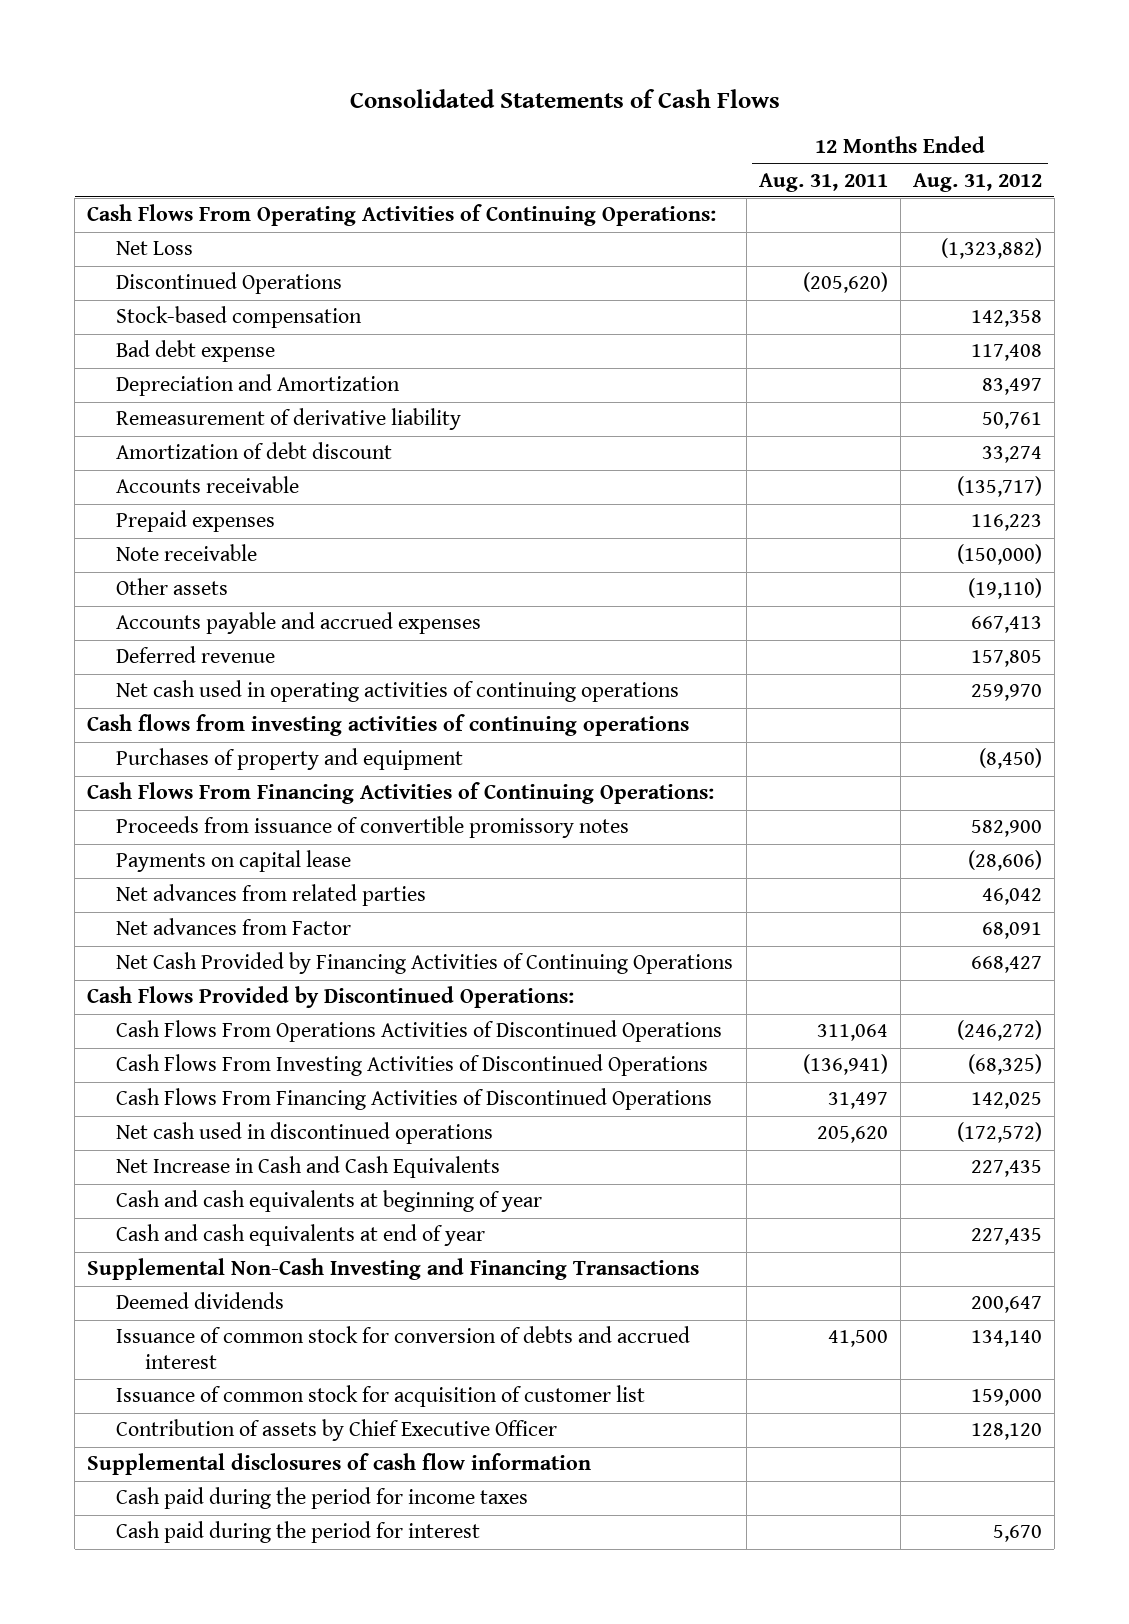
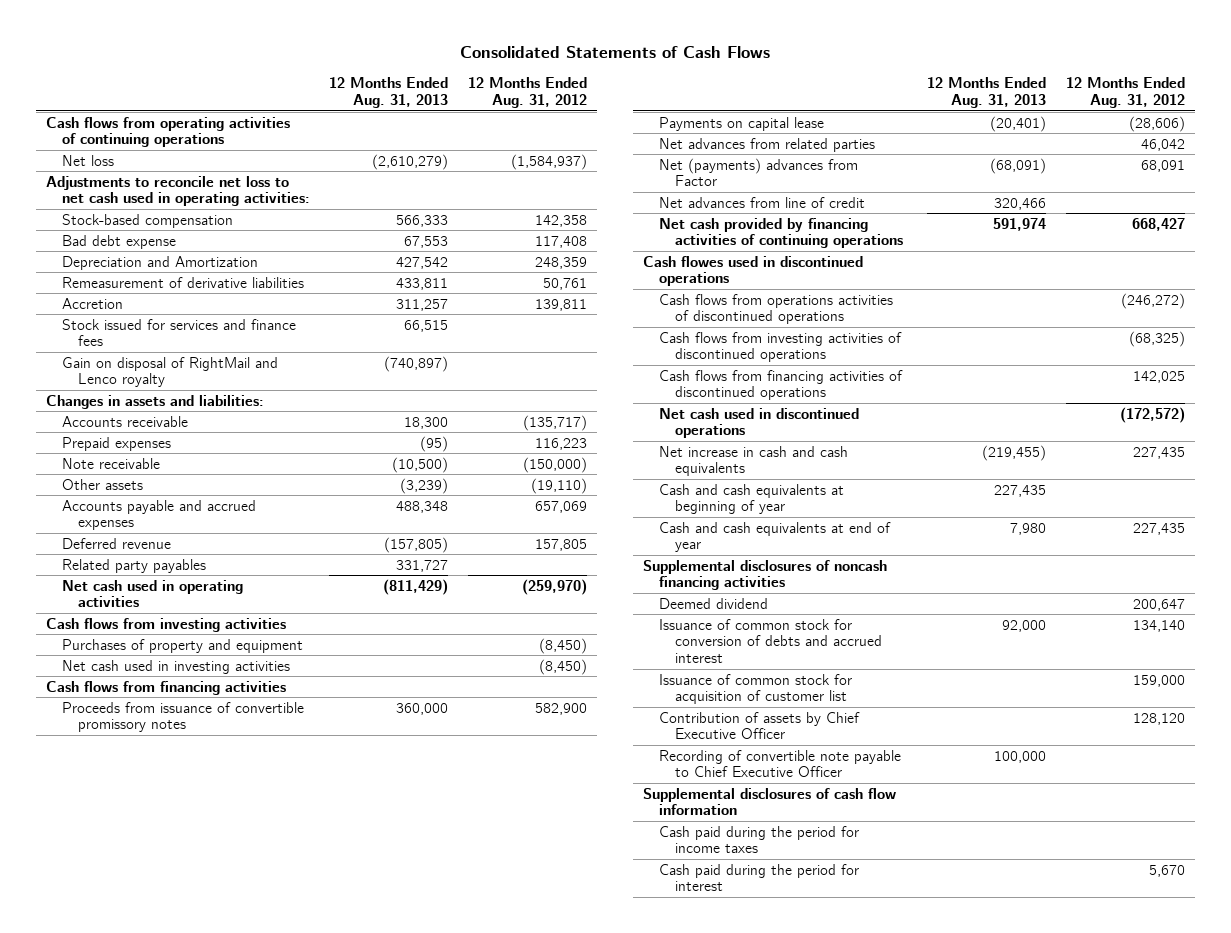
[758,172,888,192] Aug. 31, 2011 -> none
none -> [329,77,449,109] 12 Months Ended Aug. 31, 2013
[116,272,343,295] Discontinued Operations -> none
[87,204,717,227] Cash Flows From Operating Activities of Continuing Operations: -> [45,116,290,148] Cash flows from operating activities of continuing operations
[116,241,194,256] Net Loss -> [61,154,114,166] Net loss
[940,238,1042,260] (1,323,882) -> [511,153,588,170] (1,584,937)
none -> [45,175,310,207] Adjustments to reconcile net loss to net cash used in operating activities:
[116,442,393,460] Amortization of debt discount -> none
[981,378,1042,396] 83,497 -> [535,256,588,269] 248,359
[116,408,462,431] Remeasurement of derivative liability -> [61,276,304,288] Remeasurement of derivative liabilities
none -> [61,297,123,309] Accretion
none -> [61,318,296,347] Stock issued for services and finance fees
none -> [61,356,278,388] Gain on disposal of RightMail and Lenco royalty
none -> [45,394,264,409] Changes in assets and liabilities:
[970,616,1042,634] 667,413 -> [535,500,588,513] 657,069
none -> [61,558,206,573] Related party payables
[116,680,680,703] Net cash used in operating activities of continuing operations -> [61,579,243,608] Net cash used in operating activities
[970,684,1042,702] 259,970 -> [522,578,588,595] (259,970)
[87,714,690,737] Cash flows from investing activities of continuing operations -> [45,617,286,632] Cash flows from investing activities
none -> [61,659,290,674] Net cash used in investing activities
[87,782,715,805] Cash Flows From Financing Activities of Continuing Operations: -> [45,680,286,695] Cash flows from financing activities
[116,918,352,936] Net advances from Factor -> [659,157,859,187] Net (payments) advances from Factor
none -> [659,196,866,208] Net advances from line of credit
[116,952,734,975] Net Cash Provided by Financing Activities of Continuing Operations -> [659,217,904,249] Net cash provided by financing activities of continuing operations
[87,986,575,1009] Cash Flows Provided by Discontinued Operations: -> [643,255,864,287] Cash flowes used in discontinued operations
[116,1020,723,1043] Cash Flows From Operations Activities of Discontinued Operations -> [659,293,894,325] Cash flows from operations activities of discontinued operations
[116,1054,709,1077] Cash Flows From Investing Activities of Discontinued Operations -> [659,331,903,363] Cash flows from investing activities of discontinued operations
[116,1088,713,1111] Cash Flows From Financing Activities of Discontinued Operations -> [659,369,904,401] Cash flows from financing activities of discontinued operations
[116,1156,501,1179] Net Increase in Cash and Cash Equivalents -> [659,445,849,477] Net increase in cash and cash equivalents
[87,1258,700,1281] Supplemental Non-Cash Investing and Financing Transactions -> [643,559,888,591] Supplemental disclosures of noncash financing activities
[116,1292,285,1310] Deemed dividends -> [659,597,769,609] Deemed dividend
none -> [659,749,902,778] Recording of convertible note payable to Chief Executive Officer

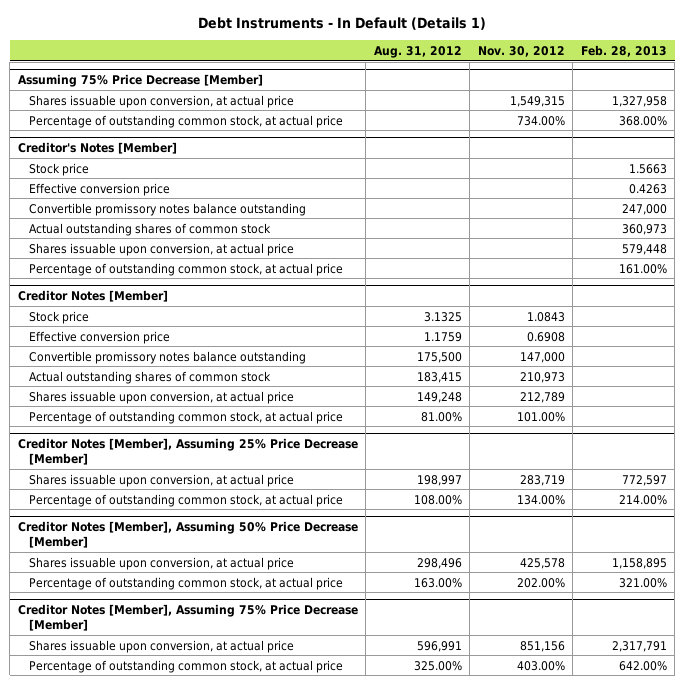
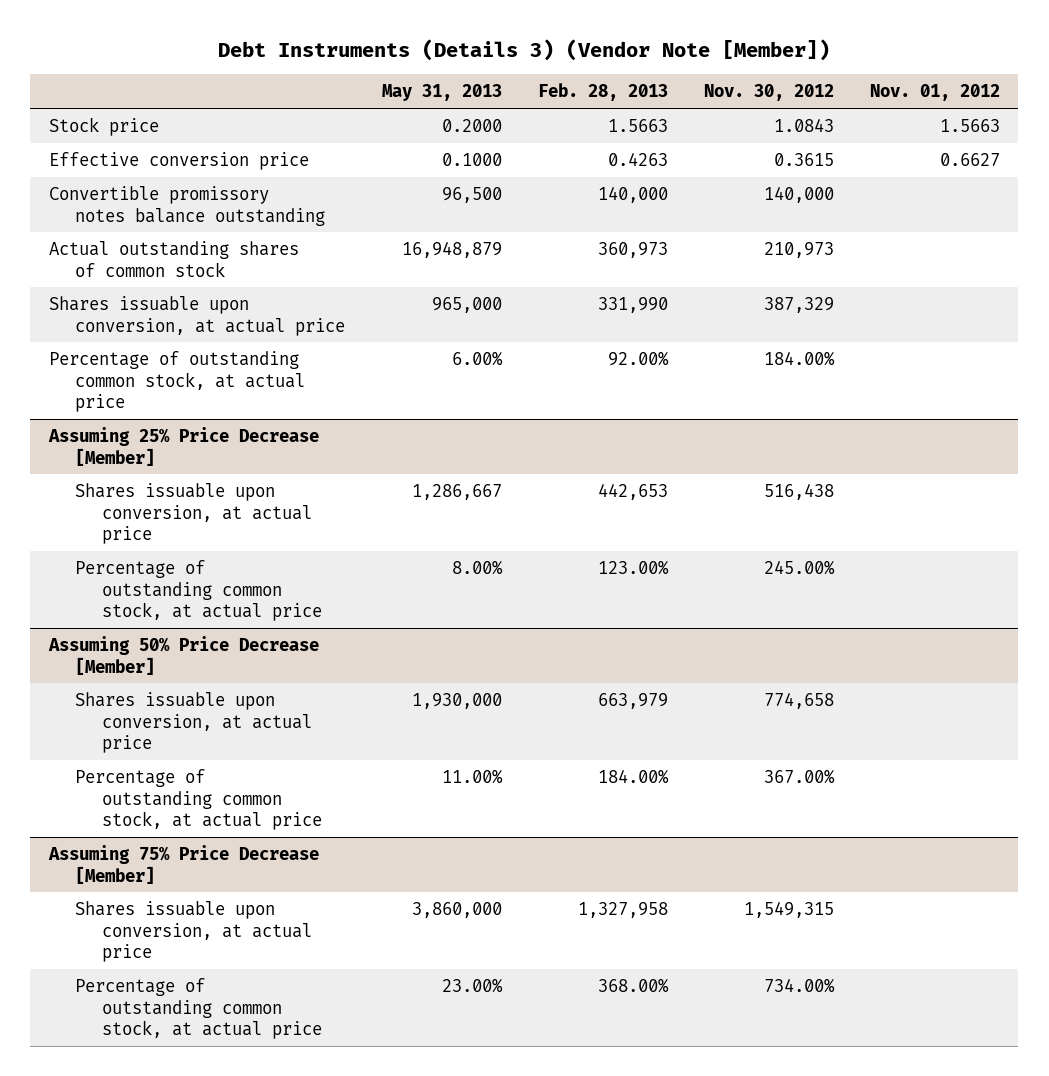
[198,17,487,31] Debt Instruments - In Default (Details 1) -> [218,39,831,62] Debt Instruments (Details 3) (Vendor Note [Member])
[373,45,462,58] Aug. 31, 2012 -> none
none -> [381,84,502,102] May 31, 2013
none -> [870,84,1001,102] Nov. 01, 2012
none -> [48,116,159,136] Stock price
none -> [48,151,309,170] Effective conversion price
none -> [48,185,326,226] Convertible promissory notes balance outstanding
none -> [48,240,299,277] Actual outstanding shares of common stock
none -> [48,295,346,336] Shares issuable upon conversion, at actual price
none -> [48,350,306,413] Percentage of outstanding common stock, at actual price
none -> [47,426,319,466] Assuming 25% Price Decrease [Member]
none -> [75,482,313,545] Shares issuable upon conversion, at actual price
none -> [75,559,323,622] Percentage of outstanding common stock, at actual price
none -> [47,635,319,675] Assuming 50% Price Decrease [Member]
none -> [75,691,313,754] Shares issuable upon conversion, at actual price
none -> [75,768,323,831] Percentage of outstanding common stock, at actual price
[17,142,177,155] Creditor's Notes [Member] -> none
[29,162,90,176] Stock price -> none
[29,182,171,196] Effective conversion price -> none
[29,202,307,216] Convertible promissory notes balance outstanding -> none
[29,222,272,236] Actual outstanding shares of common stock -> none
[29,242,295,256] Shares issuable upon conversion, at actual price -> none
[29,262,344,276] Percentage of outstanding common stock, at actual price -> none
[17,290,168,303] Creditor Notes [Member] -> none
[29,310,90,324] Stock price -> none
[29,330,171,344] Effective conversion price -> none
[29,350,307,364] Convertible promissory notes balance outstanding -> none
[29,370,272,384] Actual outstanding shares of common stock -> none
[29,390,295,404] Shares issuable upon conversion, at actual price -> none
[29,410,344,424] Percentage of outstanding common stock, at actual price -> none
[17,438,358,466] Creditor Notes [Member], Assuming 25% Price Decrease [Member] -> none
[29,473,295,487] Shares issuable upon conversion, at actual price -> none
[29,493,344,507] Percentage of outstanding common stock, at actual price -> none
[17,521,358,549] Creditor Notes [Member], Assuming 50% Price Decrease [Member] -> none
[29,556,295,570] Shares issuable upon conversion, at actual price -> none
[29,576,344,590] Percentage of outstanding common stock, at actual price -> none
[17,604,358,632] Creditor Notes [Member], Assuming 75% Price Decrease [Member] -> none
[29,639,295,653] Shares issuable upon conversion, at actual price -> none
[29,659,344,673] Percentage of outstanding common stock, at actual price -> none

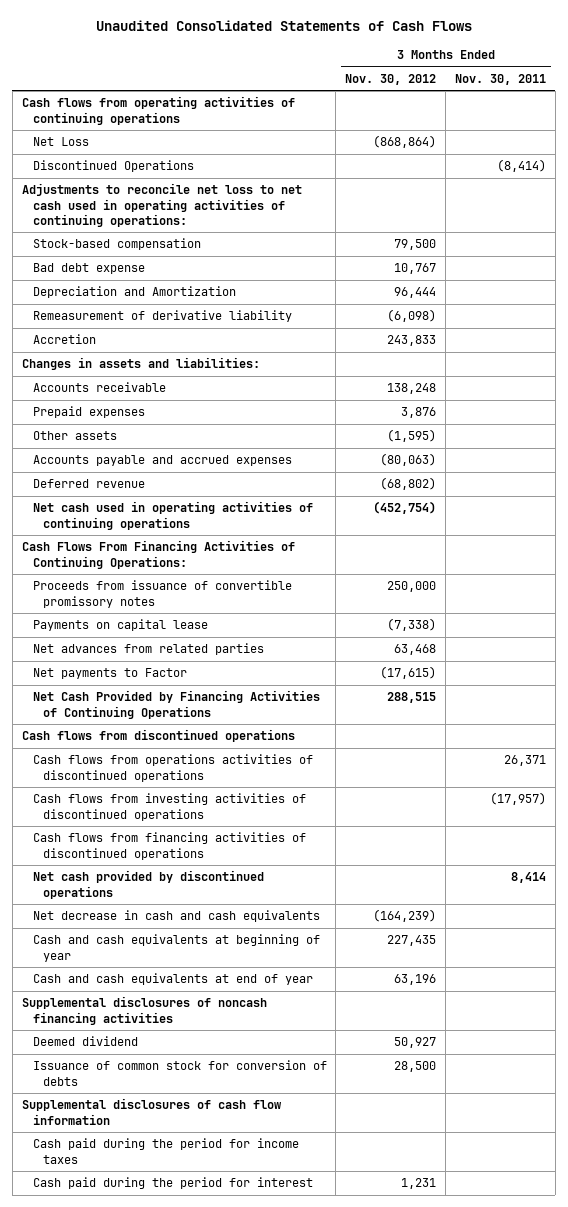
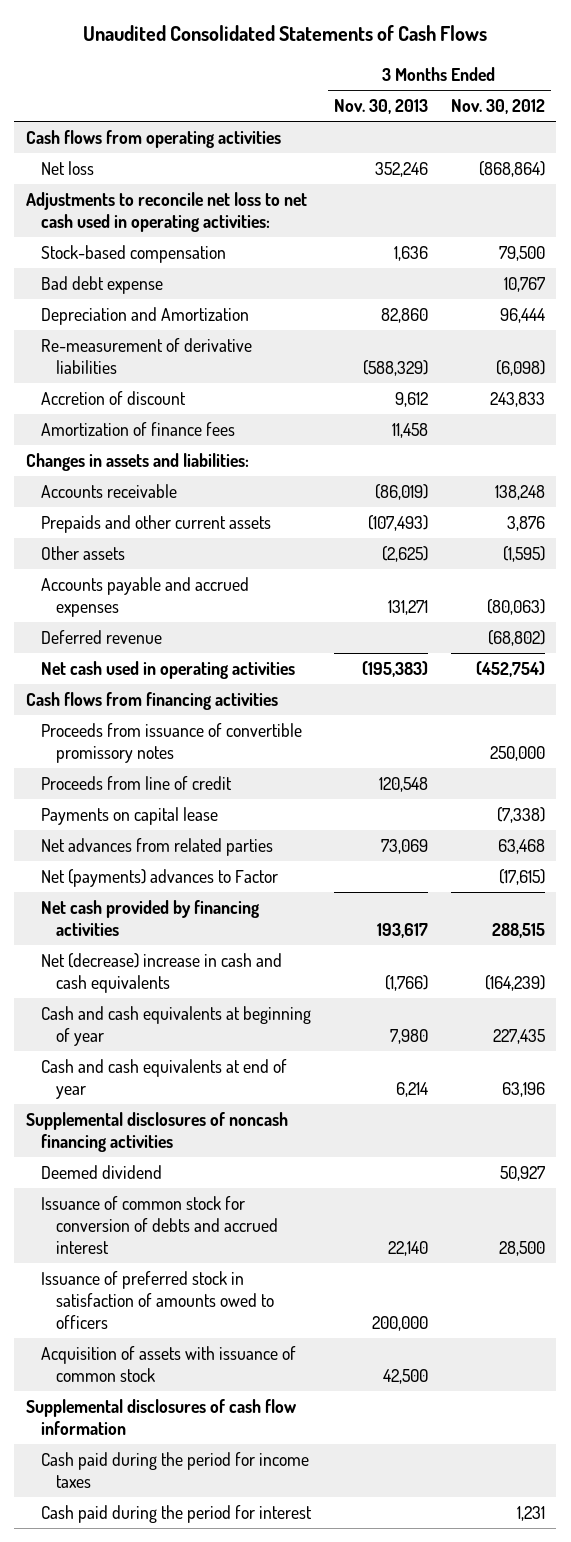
[454,74,546,86] Nov. 30, 2011 -> none
none -> [333,99,428,115] Nov. 30, 2013
[32,160,194,173] Discontinued Operations -> none
[21,96,295,125] Cash flows from operating activities of continuing operations -> [25,130,281,149] Cash flows from operating activities
[32,137,89,147] Net Loss -> [40,161,94,176] Net loss
[21,183,302,228] Adjustments to reconcile net loss to net cash used in operating activities of continuing operations: -> [25,192,307,232] Adjustments to reconcile net loss to net cash used in operating activities:
[32,310,292,323] Remeasurement of derivative liability -> [40,338,252,374] Re-measurement of derivative liabilities
[32,334,96,345] Accretion -> [40,391,186,406] Accretion of discount
none -> [40,422,235,437] Amortization of finance fees
[32,406,145,419] Prepaid expenses -> [40,515,271,534] Prepaids and other current assets
[32,501,313,530] Net cash used in operating activities of continuing operations -> [40,661,295,680] Net cash used in operating activities
[21,540,295,569] Cash Flows From Financing Activities of Continuing Operations: -> [25,692,278,711] Cash flows from financing activities
none -> [40,776,232,791] Proceeds from line of credit
[21,729,295,743] Cash flows from discontinued operations -> none
[32,754,313,782] Cash flows from operations activities of discontinued operations -> none
[32,793,306,821] Cash flows from investing activities of discontinued operations -> none
[32,832,306,860] Cash flows from financing activities of discontinued operations -> none
[32,870,264,899] Net cash provided by discontinued operations -> none
[32,668,187,680] Net payments to Factor -> [40,869,278,888] Net (payments) advances to Factor
[32,690,320,719] Net Cash Provided by Financing Activities of Continuing Operations -> [40,900,259,936] Net cash provided by financing activities
[32,910,320,923] Net decrease in cash and cash equivalents -> [40,953,282,993] Net (decrease) increase in cash and cash equivalents
[32,1060,327,1086] Issuance of common stock for conversion of debts -> [40,1196,279,1254] Issuance of common stock for conversion of debts and accrued interest
none -> [40,1271,275,1329] Issuance of preferred stock in satisfaction of amounts owed to officers
none -> [40,1346,296,1382] Acquisition of assets with issuance of common stock

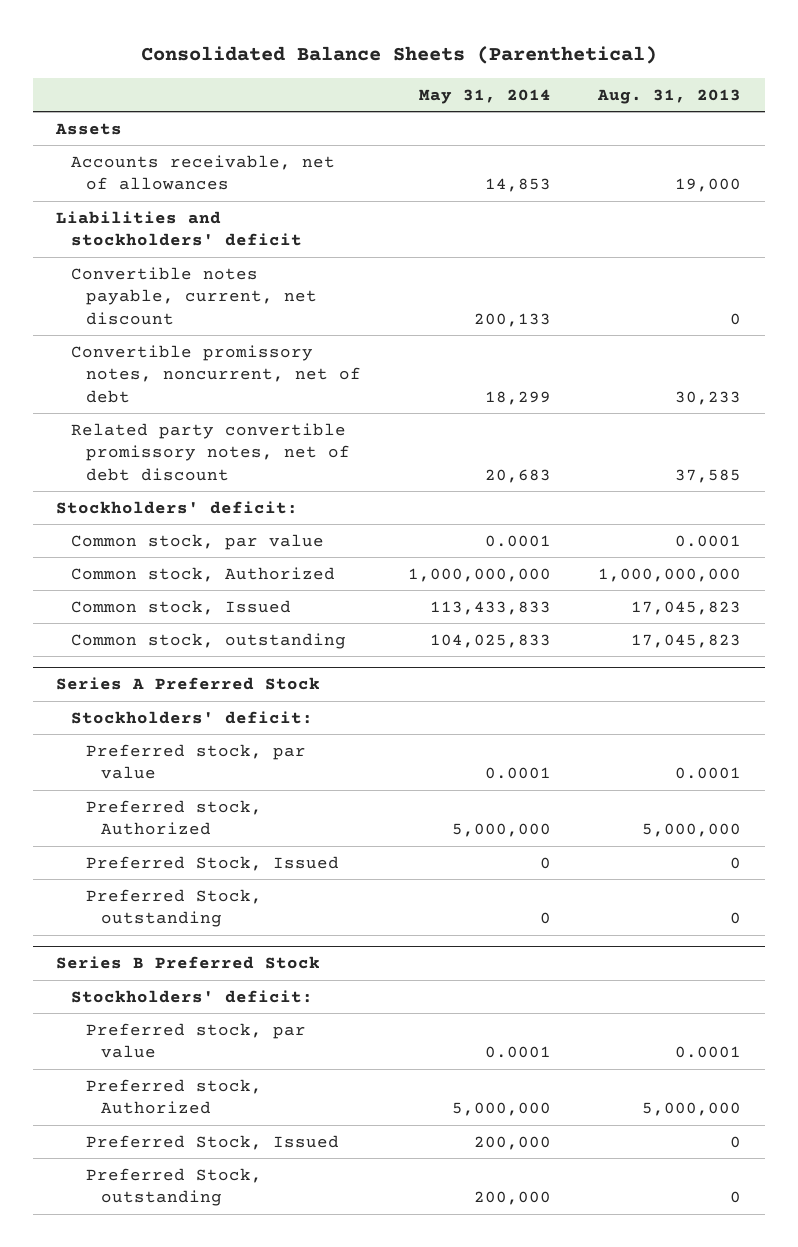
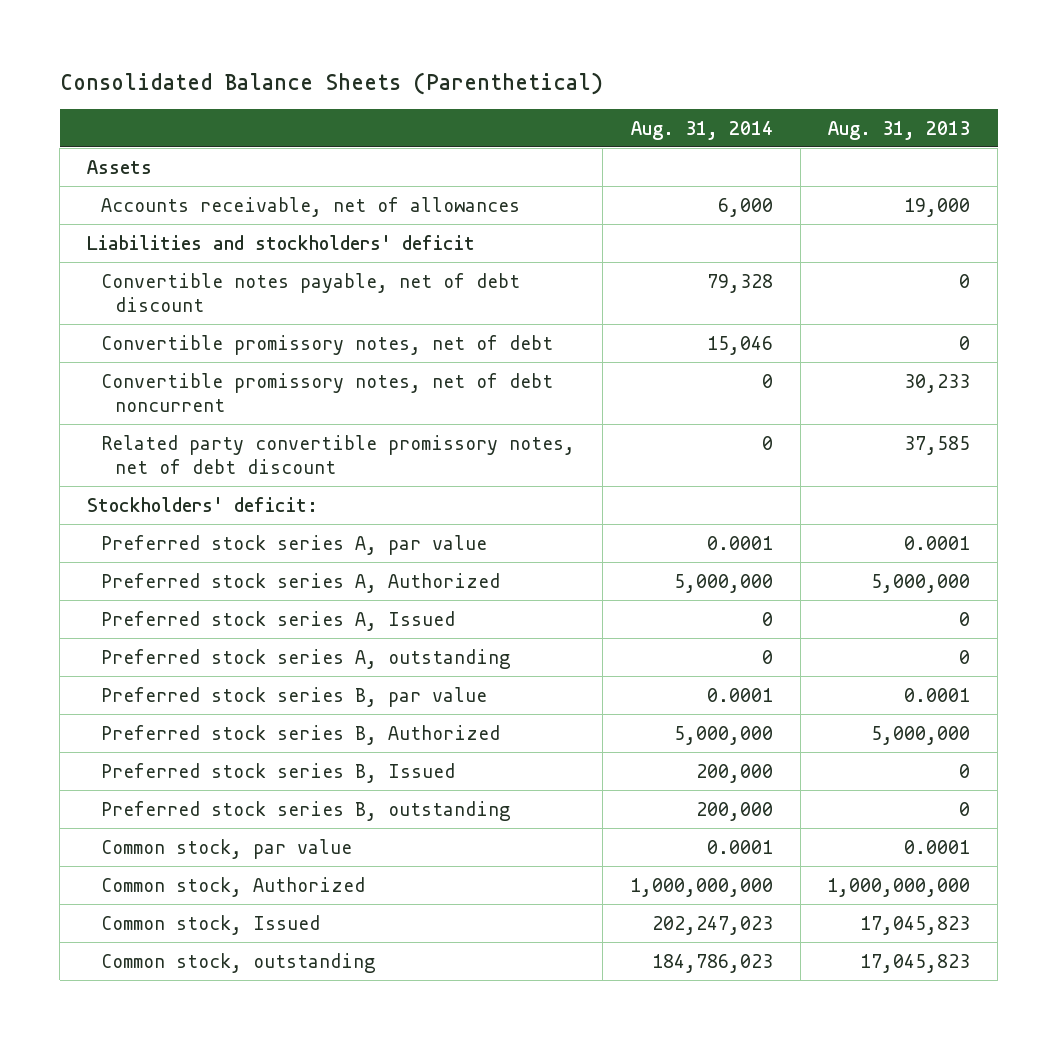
[419,88,552,104] May 31, 2014 -> none
none -> [630,120,773,140] Aug. 31, 2014
[71,266,317,325] Convertible notes payable, current, net discount -> [101,272,521,312] Convertible notes payable, net of debt discount
[71,344,361,403] Convertible promissory notes, noncurrent, net of debt -> [101,334,554,355] Convertible promissory notes, net of debt
[675,390,742,405] 30,233 -> [959,335,971,350] 0
none -> [101,372,554,412] Convertible promissory notes, net of debt noncurrent
none -> [101,534,488,555] Preferred stock series A, par value
none -> [101,572,501,593] Preferred stock series A, Authorized
none -> [101,610,456,631] Preferred stock series A, Issued
none -> [101,648,512,669] Preferred stock series A, outstanding
none -> [101,686,488,707] Preferred stock series B, par value
none -> [101,724,501,745] Preferred stock series B, Authorized
none -> [101,762,456,783] Preferred stock series B, Issued
none -> [101,800,512,821] Preferred stock series B, outstanding
[56,677,321,691] Series A Preferred Stock -> none
[71,710,314,724] Stockholders' deficit: -> none
[85,743,306,780] Preferred stock, par value -> none
[85,799,262,836] Preferred stock, Authorized -> none
[85,855,339,871] Preferred Stock, Issued -> none
[85,888,262,928] Preferred Stock, outstanding -> none
[56,956,321,970] Series B Preferred Stock -> none
[71,989,314,1003] Stockholders' deficit: -> none
[85,1022,306,1059] Preferred stock, par value -> none
[85,1078,262,1115] Preferred stock, Authorized -> none
[85,1134,339,1150] Preferred Stock, Issued -> none
[85,1167,262,1207] Preferred Stock, outstanding -> none

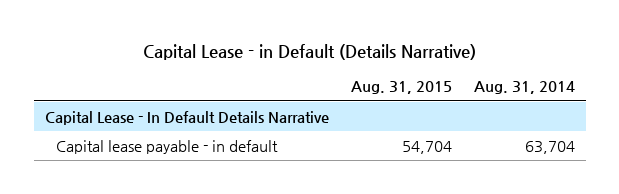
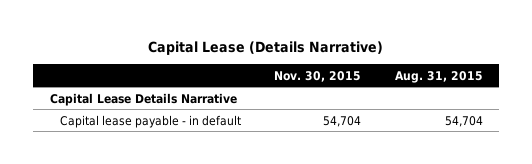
[142,43,476,60] Capital Lease - in Default (Details Narrative) -> [148,41,384,56] Capital Lease (Details Narrative)
[473,81,575,95] Aug. 31, 2014 -> none
none -> [274,70,362,82] Nov. 30, 2015
[44,110,329,125] Capital Lease - In Default Details Narrative -> [49,92,237,106] Capital Lease Details Narrative

